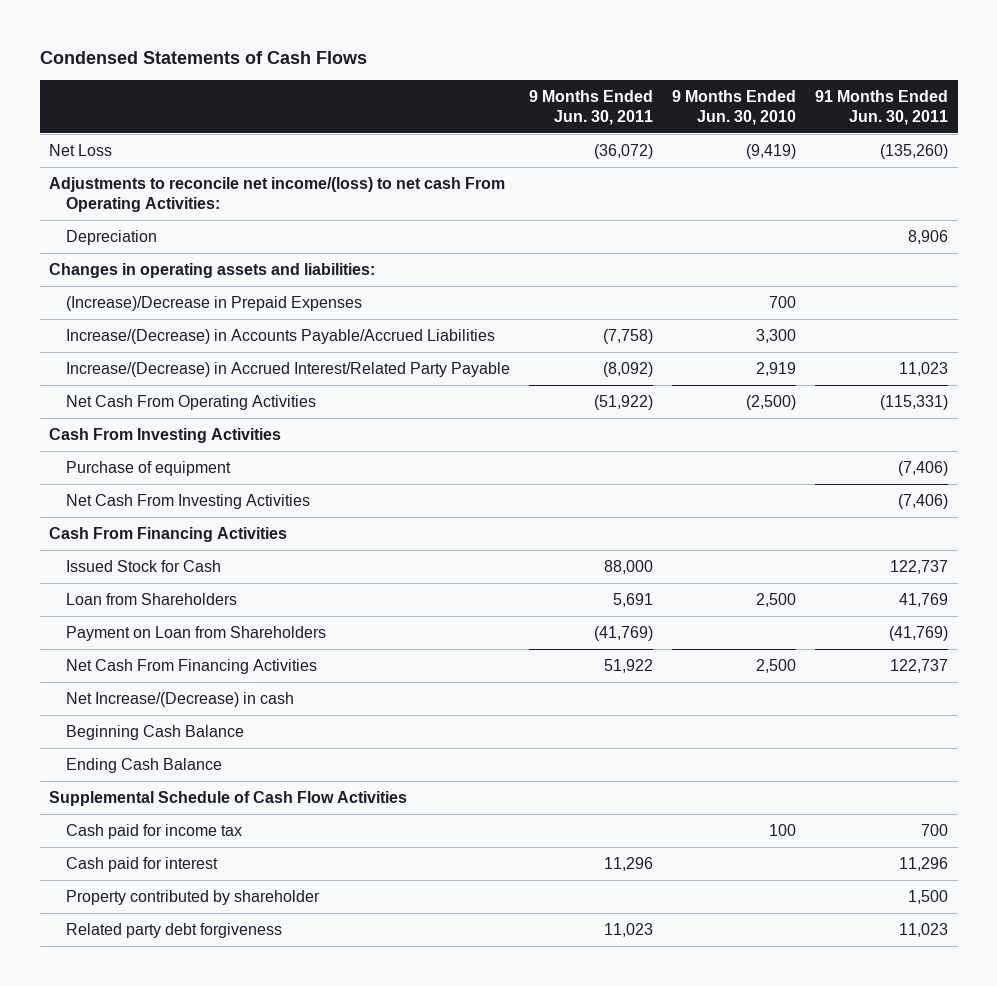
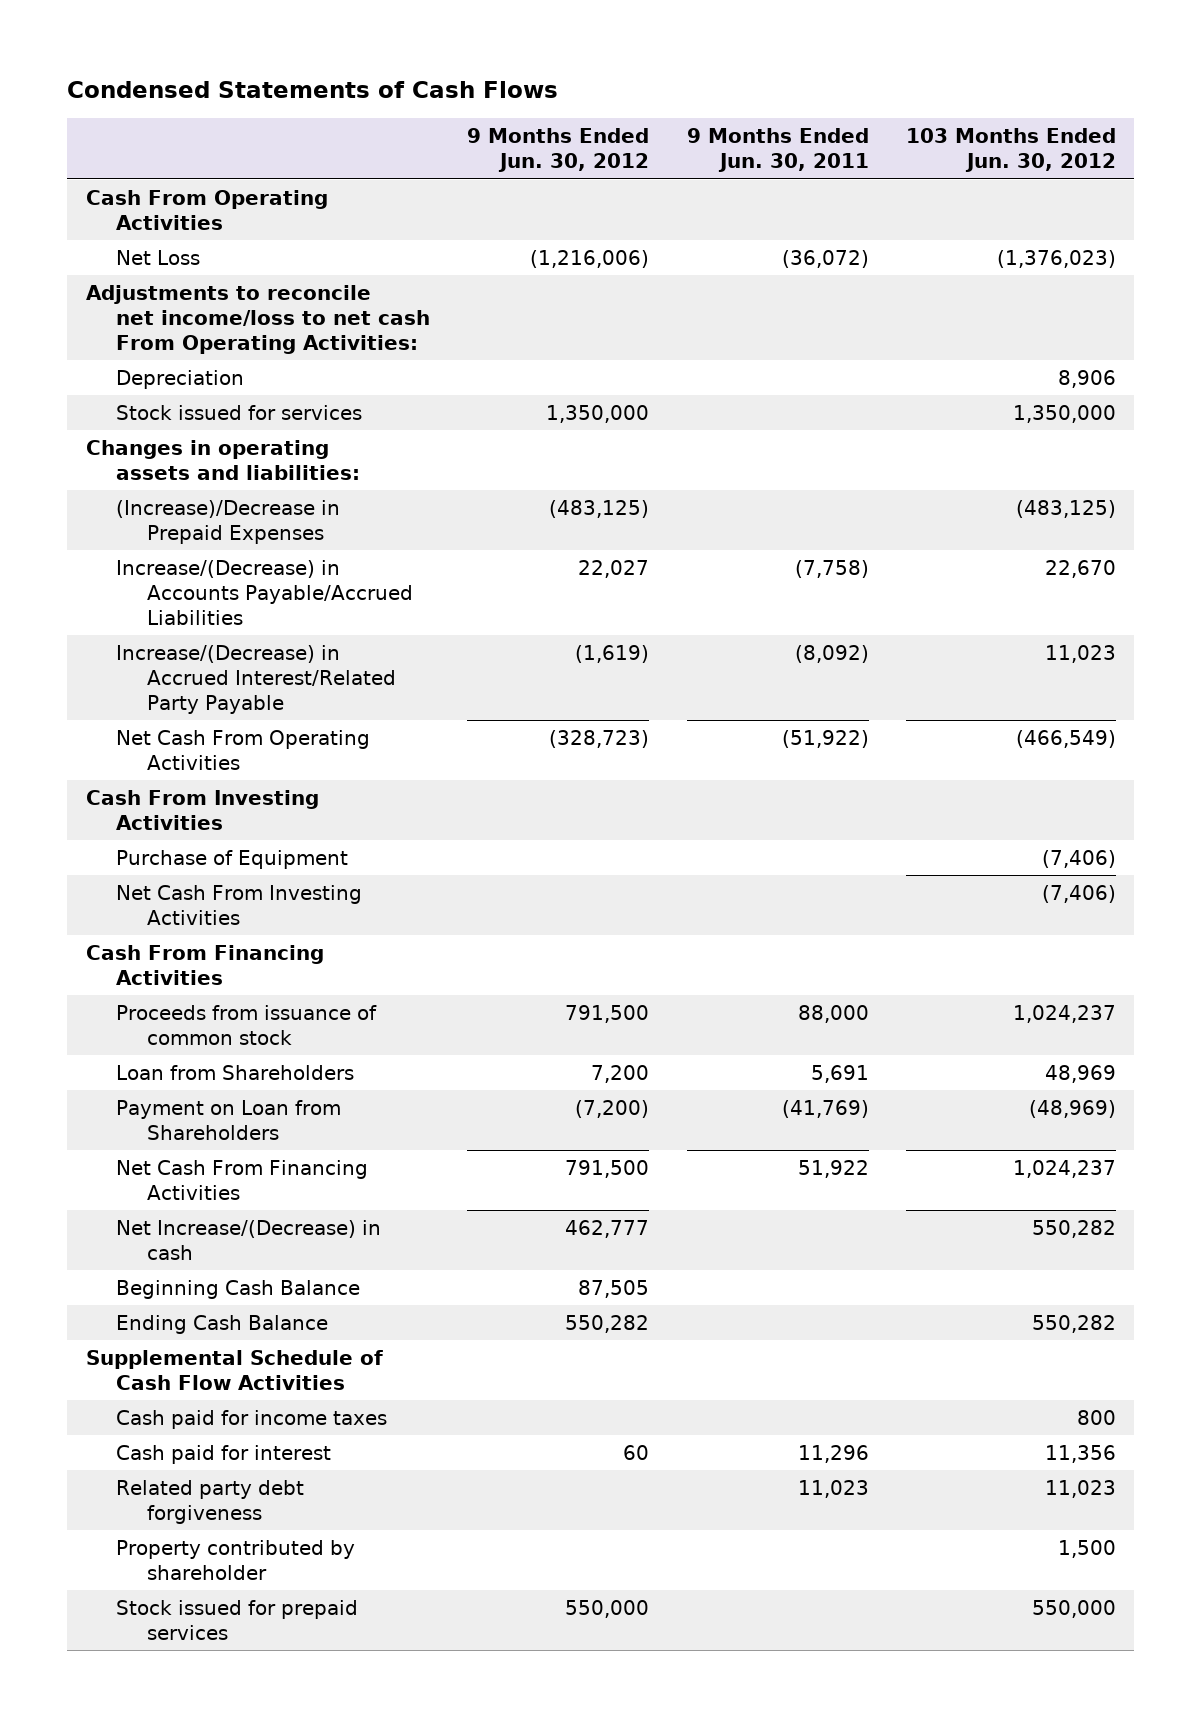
[671,89,796,126] 9 Months Ended Jun. 30, 2010 -> none
[815,89,949,126] 91 Months Ended Jun. 30, 2011 -> none
none -> [467,128,650,173] 9 Months Ended Jun. 30, 2012
none -> [905,128,1116,173] 103 Months Ended Jun. 30, 2012
none -> [85,189,328,230] Cash From Operating Activities
[49,176,506,213] Adjustments to reconcile net income/(loss) to net cash From Operating Activities: -> [85,284,431,355] Adjustments to reconcile net income/loss to net cash From Operating Activities:
none -> [116,404,363,420] Stock issued for services
[65,460,231,476] Purchase of equipment -> [116,849,349,869] Purchase of Equipment
[65,559,221,572] Issued Stock for Cash -> [116,1004,378,1045] Proceeds from issuance of common stock
[65,823,242,839] Cash paid for income tax -> [116,1409,388,1429] Cash paid for income taxes
[65,889,320,905] Property contributed by shareholder -> [116,1539,356,1580] Property contributed by shareholder
none -> [116,1599,359,1640] Stock issued for prepaid services

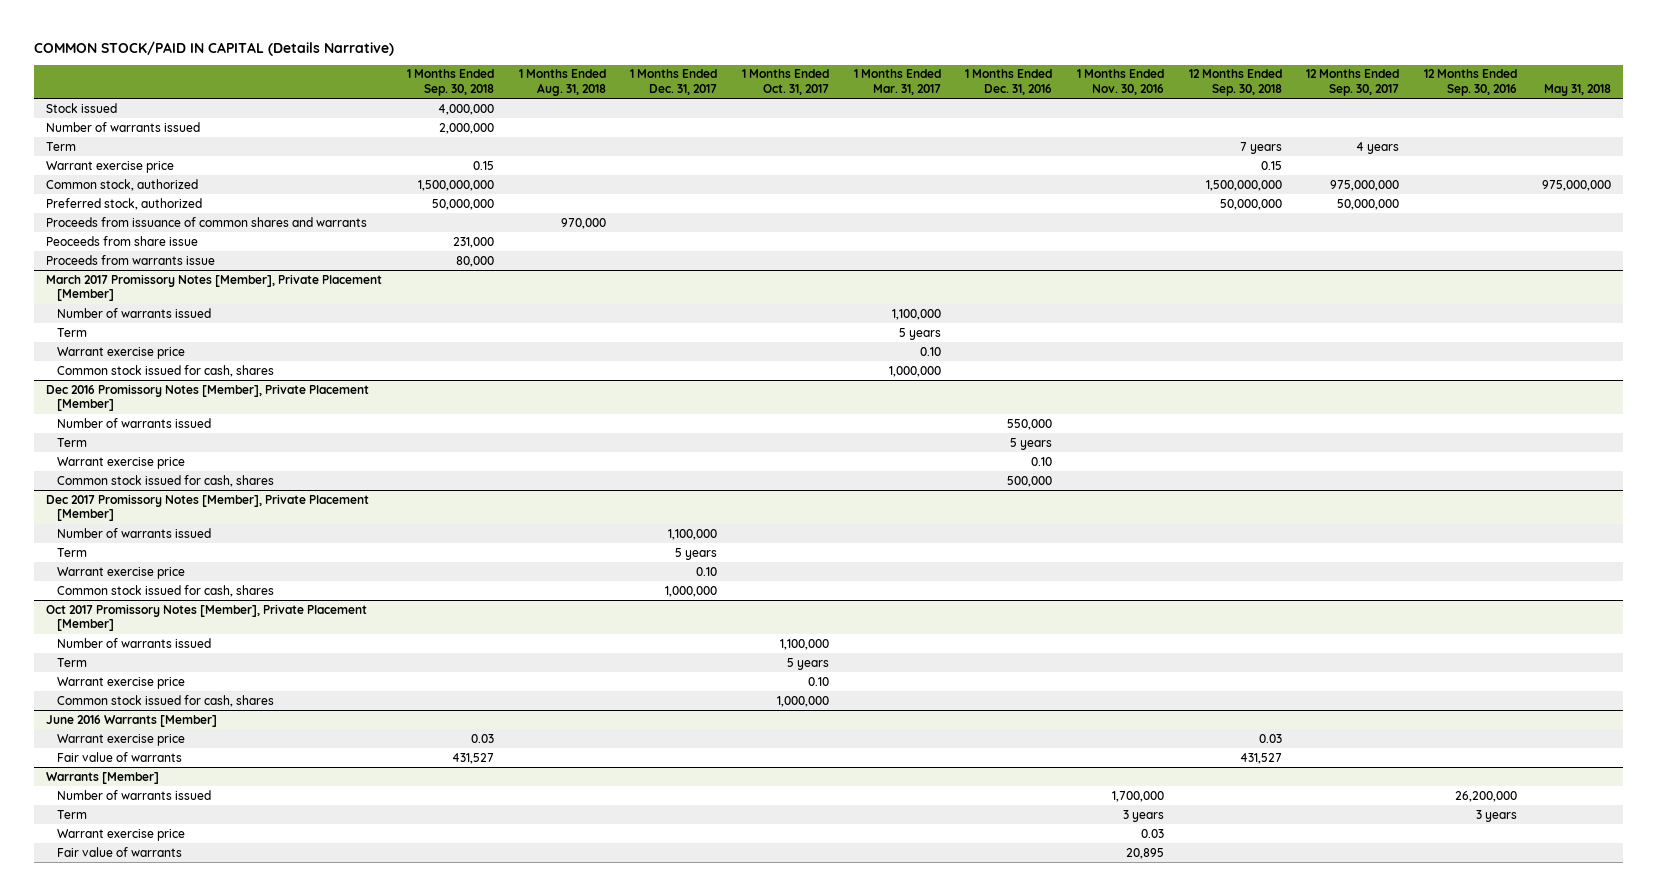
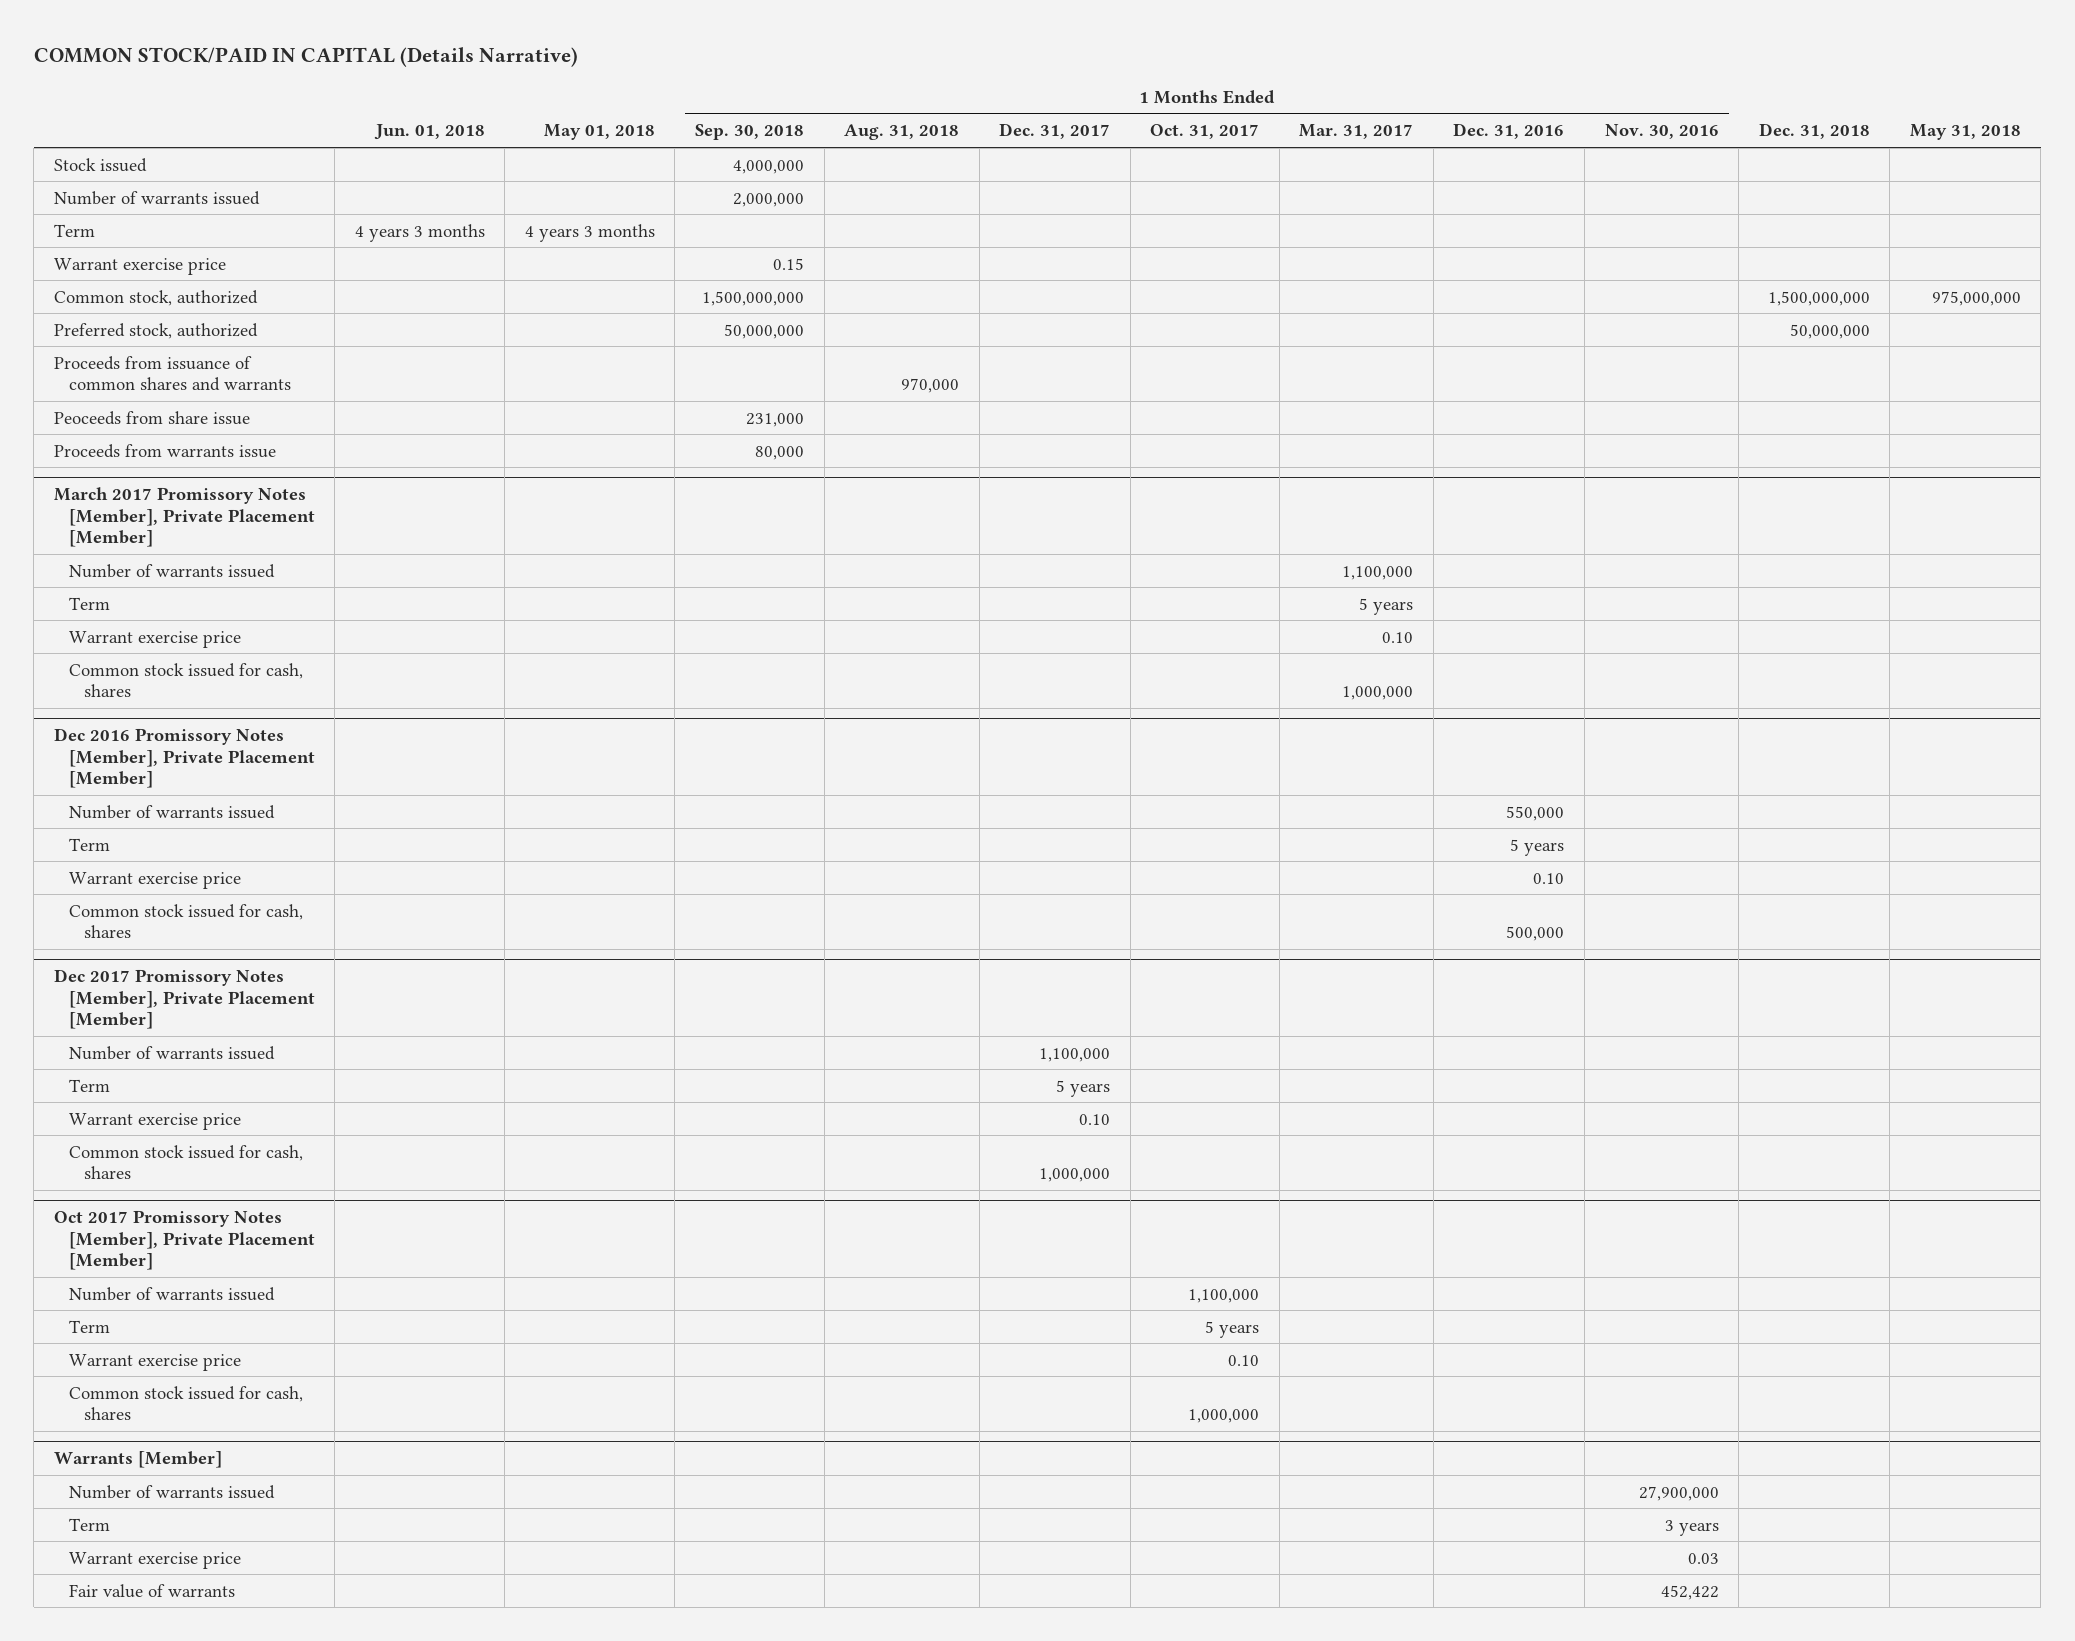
[1188,69,1282,97] 12 Months Ended Sep. 30, 2018 -> none
[1306,69,1400,97] 12 Months Ended Sep. 30, 2017 -> none
[1423,69,1517,97] 12 Months Ended Sep. 30, 2016 -> none
none -> [373,124,485,141] Jun. 01, 2018
none -> [543,124,655,141] May 01, 2018
none -> [1758,123,1870,140] Dec. 31, 2018
[46,714,218,727] June 2016 Warrants [Member] -> none
[56,733,185,746] Warrant exercise price -> none
[56,751,182,762] Fair value of warrants -> none
[1111,790,1164,802] 1,700,000 -> [1638,1485,1719,1501] 27,900,000
[1125,847,1164,859] 20,895 -> [1660,1584,1719,1600] 452,422

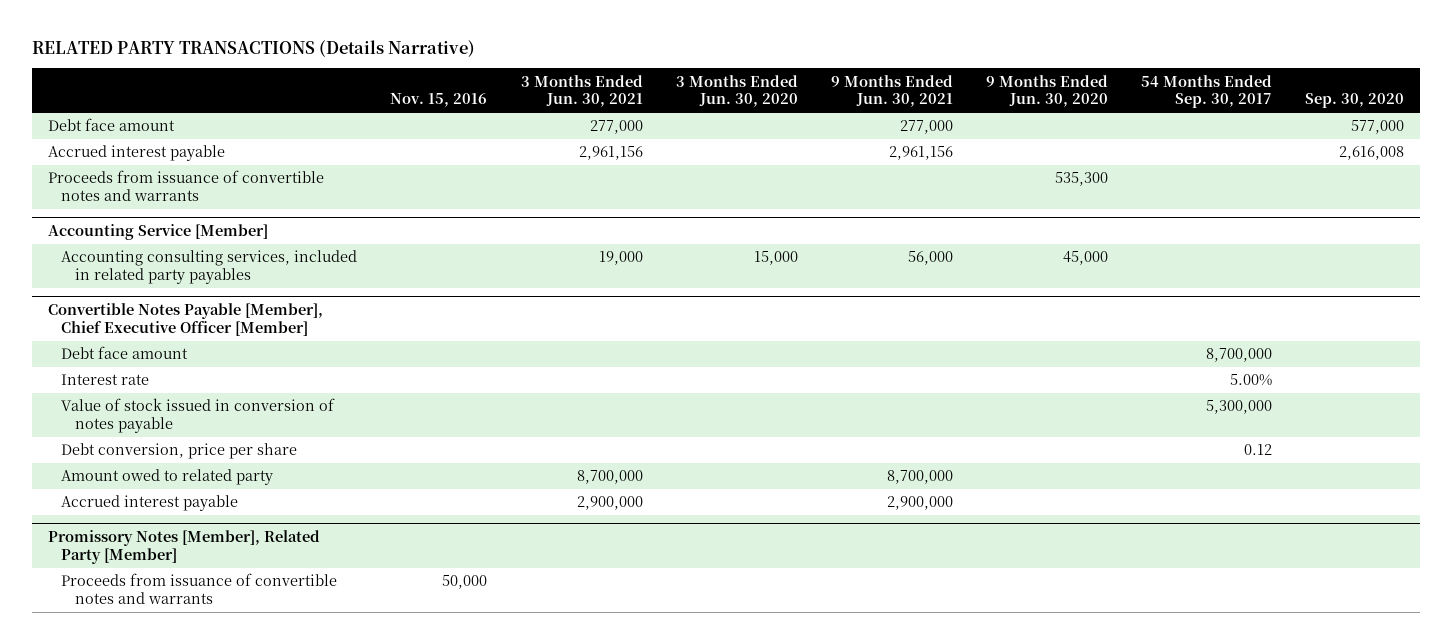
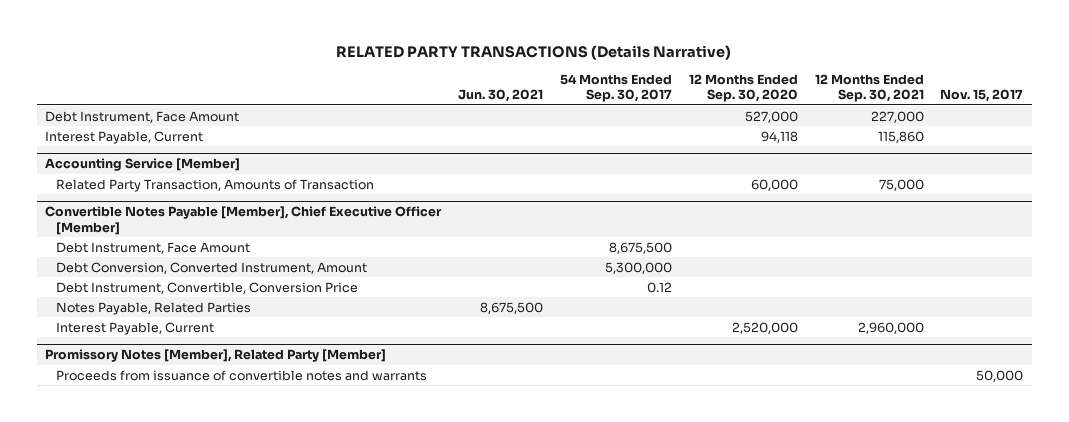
[390,93,488,108] Nov. 15, 2016 -> none
[520,74,643,108] 3 Months Ended Jun. 30, 2021 -> none
[675,74,798,108] 3 Months Ended Jun. 30, 2020 -> none
[830,74,953,108] 9 Months Ended Jun. 30, 2021 -> none
[985,74,1108,108] 9 Months Ended Jun. 30, 2020 -> none
[1304,93,1404,109] Sep. 30, 2020 -> none
none -> [458,89,544,103] Jun. 30, 2021
none -> [688,73,798,103] 12 Months Ended Sep. 30, 2020
none -> [814,73,924,103] 12 Months Ended Sep. 30, 2021
none -> [940,89,1024,103] Nov. 15, 2017
[48,170,325,201] Proceeds from issuance of convertible notes and warrants -> none
[48,118,176,132] Debt face amount -> [45,110,240,123] Debt Instrument, Face Amount
[48,145,226,162] Accrued interest payable -> [45,130,204,144] Interest Payable, Current
[61,250,358,284] Accounting consulting services, included in related party payables -> [56,178,375,192] Related Party Transaction, Amounts of Transaction
[61,374,150,386] Interest rate -> none
[61,346,189,360] Debt face amount -> [56,241,251,254] Debt Instrument, Face Amount
[1205,348,1272,363] 8,700,000 -> [609,241,673,254] 8,675,500
[61,398,336,433] Value of stock issued in conversion of notes payable -> [56,261,368,274] Debt Conversion, Converted Instrument, Amount
[61,443,298,460] Debt conversion, price per share -> [56,281,359,294] Debt Instrument, Convertible, Conversion Price
[61,469,274,486] Amount owed to related party -> [56,301,252,315] Notes Payable, Related Parties
[61,495,239,512] Accrued interest payable -> [56,321,215,335] Interest Payable, Current

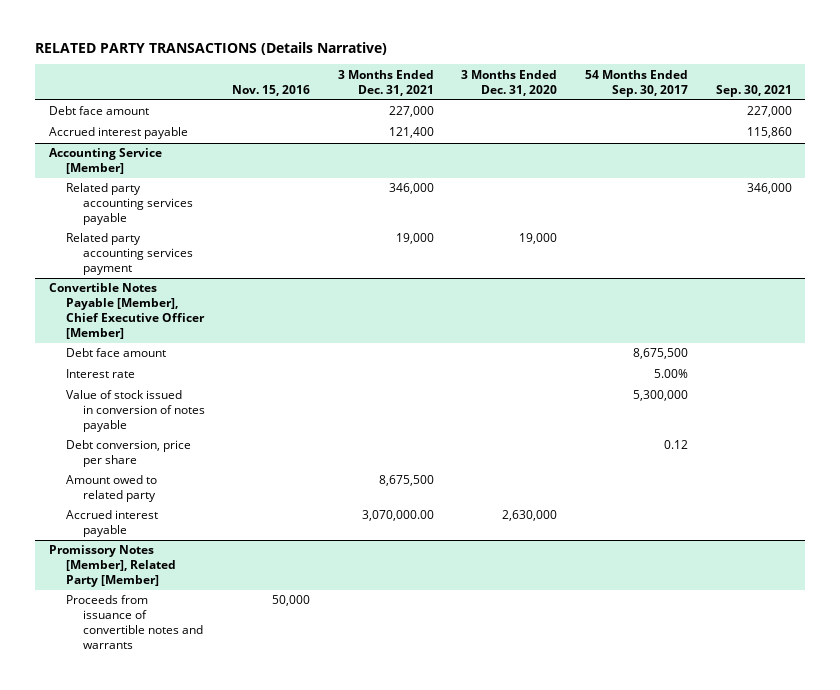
[458,89,544,103] Jun. 30, 2021 -> none
[688,73,798,103] 12 Months Ended Sep. 30, 2020 -> none
[814,73,924,103] 12 Months Ended Sep. 30, 2021 -> none
[940,89,1024,103] Nov. 15, 2017 -> none
none -> [232,84,311,96] Nov. 15, 2016
none -> [337,69,434,96] 3 Months Ended Dec. 31, 2021
none -> [461,69,558,96] 3 Months Ended Dec. 31, 2020
none -> [715,84,792,97] Sep. 30, 2021
[45,110,240,123] Debt Instrument, Face Amount -> [48,106,149,116] Debt face amount
[45,130,204,144] Interest Payable, Current -> [48,127,188,140] Accrued interest payable
none -> [65,183,193,225] Related party accounting services payable
[56,178,375,192] Related Party Transaction, Amounts of Transaction -> [65,233,193,275] Related party accounting services payment
[56,241,251,254] Debt Instrument, Face Amount -> [65,348,166,358] Debt face amount
none -> [65,369,135,379] Interest rate
[56,261,368,274] Debt Conversion, Converted Instrument, Amount -> [65,390,205,432] Value of stock issued in conversion of notes payable
[56,281,359,294] Debt Instrument, Convertible, Conversion Price -> [65,440,191,468] Debt conversion, price per share
[56,301,252,315] Notes Payable, Related Parties -> [65,475,157,503] Amount owed to related party
[56,321,215,335] Interest Payable, Current -> [65,510,158,538] Accrued interest payable

